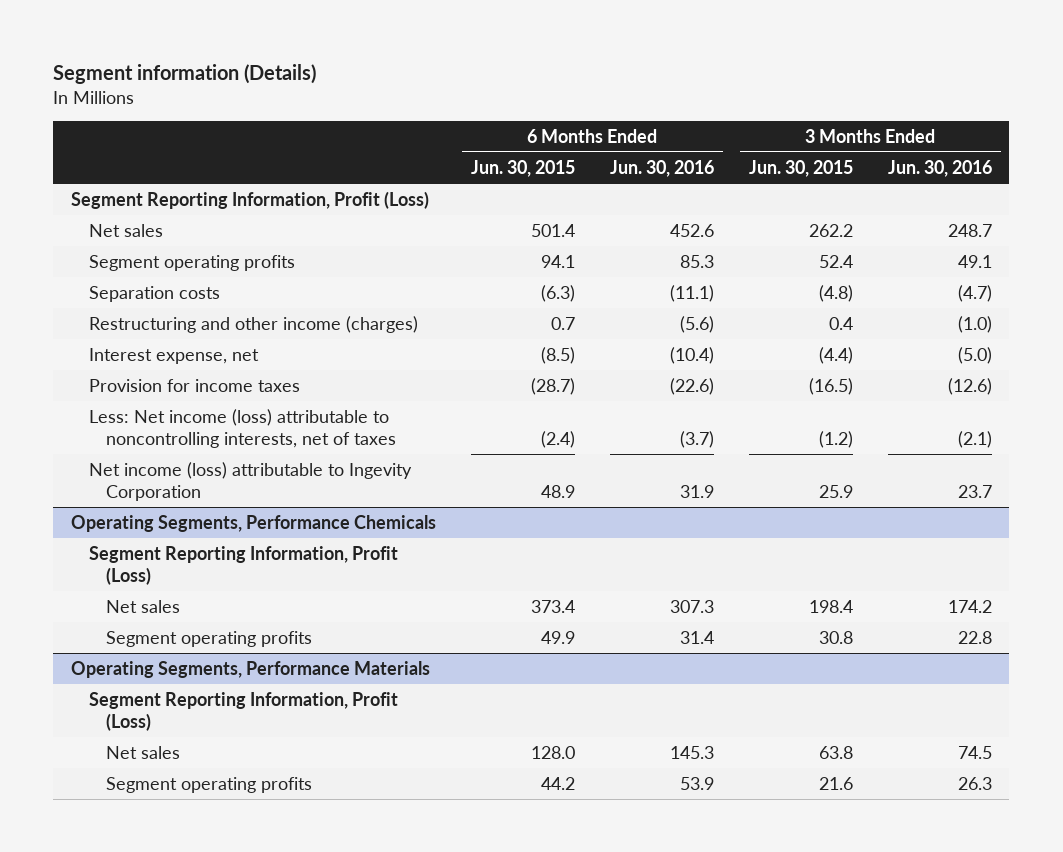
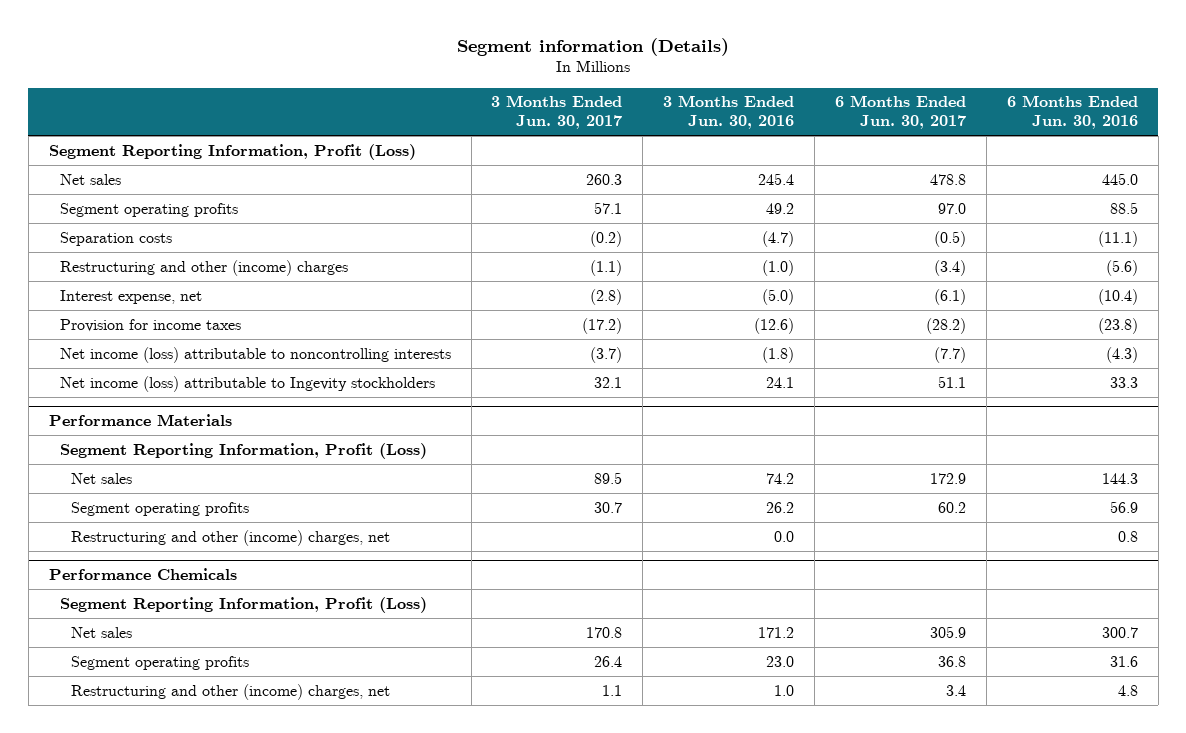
[470,159,575,177] Jun. 30, 2015 -> none
[748,159,853,177] Jun. 30, 2015 -> none
none -> [491,95,623,129] 3 Months Ended Jun. 30, 2017
none -> [834,95,966,129] 6 Months Ended Jun. 30, 2017
[669,223,714,237] 452.6 -> [1101,172,1138,185] 445.0
[947,223,992,237] 248.7 -> [758,172,795,185] 245.4
[679,254,714,268] 85.3 -> [1109,201,1138,214] 88.5
[957,254,992,268] 49.1 -> [766,202,795,214] 49.2
[88,315,418,333] Restructuring and other income (charges) -> [59,259,348,276] Restructuring and other (income) charges
[70,514,436,532] Operating Segments, Performance Chemicals -> none
[669,377,714,395] (22.6) -> [1097,317,1138,334] (23.8)
[88,408,397,448] Less: Net income (loss) attributable to noncontrolling interests, net of taxes -> [59,346,451,363] Net income (loss) attributable to noncontrolling interests
[679,430,714,448] (3.7) -> [1105,346,1138,363] (4.3)
[957,430,992,448] (2.1) -> [762,346,795,363] (1.8)
[88,461,412,501] Net income (loss) attributable to Ingevity Corporation -> [59,375,435,392] Net income (loss) attributable to Ingevity stockholders
[679,484,714,498] 31.9 -> [1109,376,1138,388] 33.3
[957,484,992,498] 23.7 -> [766,376,795,388] 24.1
none -> [48,413,232,426] Performance Materials
[70,660,430,678] Operating Segments, Performance Materials -> none
[669,599,714,613] 307.3 -> [1101,472,1138,484] 144.3
[947,599,992,613] 174.2 -> [766,472,795,484] 74.2
[679,630,714,644] 31.4 -> [1109,500,1138,513] 56.9
[957,630,992,644] 22.8 -> [766,501,795,513] 26.2
none -> [71,529,391,546] Restructuring and other (income) charges, net
none -> [48,567,237,580] Performance Chemicals
[669,745,714,759] 145.3 -> [1101,626,1138,638] 300.7
[957,745,992,759] 74.5 -> [758,626,795,638] 171.2
[679,776,714,790] 53.9 -> [1109,655,1138,667] 31.6
[957,776,992,790] 26.3 -> [766,655,795,667] 23.0
none -> [71,683,391,700] Restructuring and other (income) charges, net

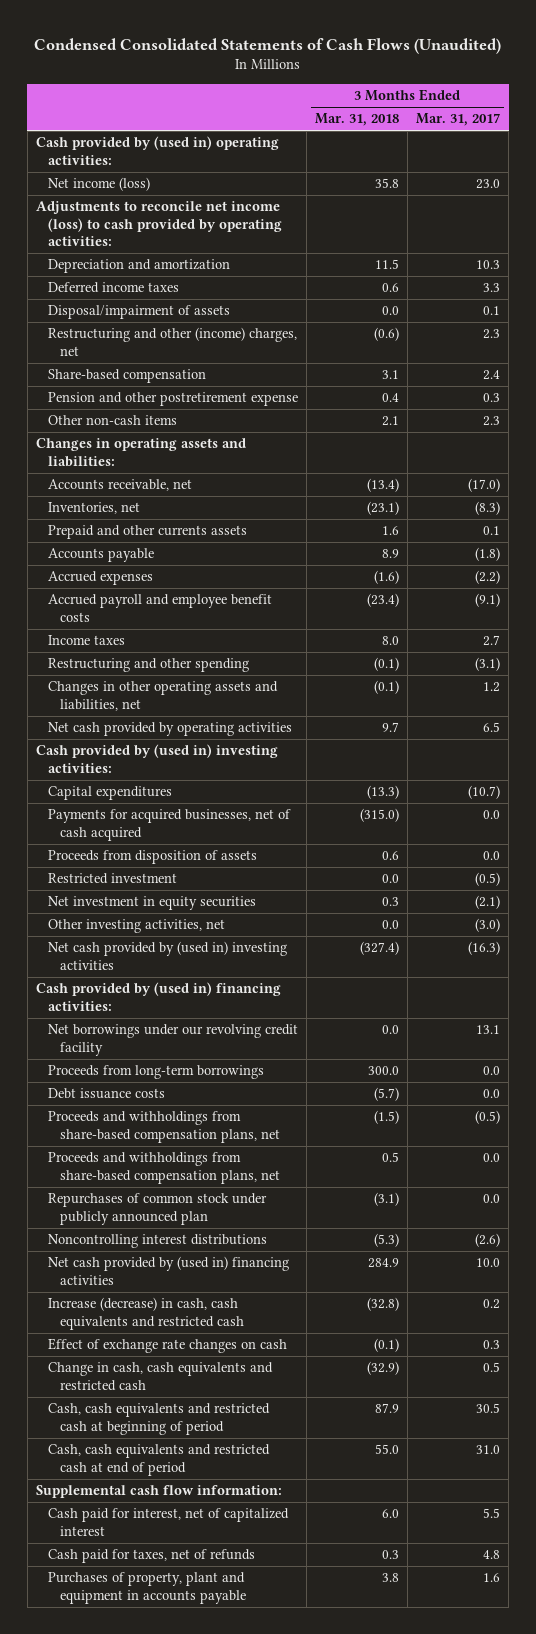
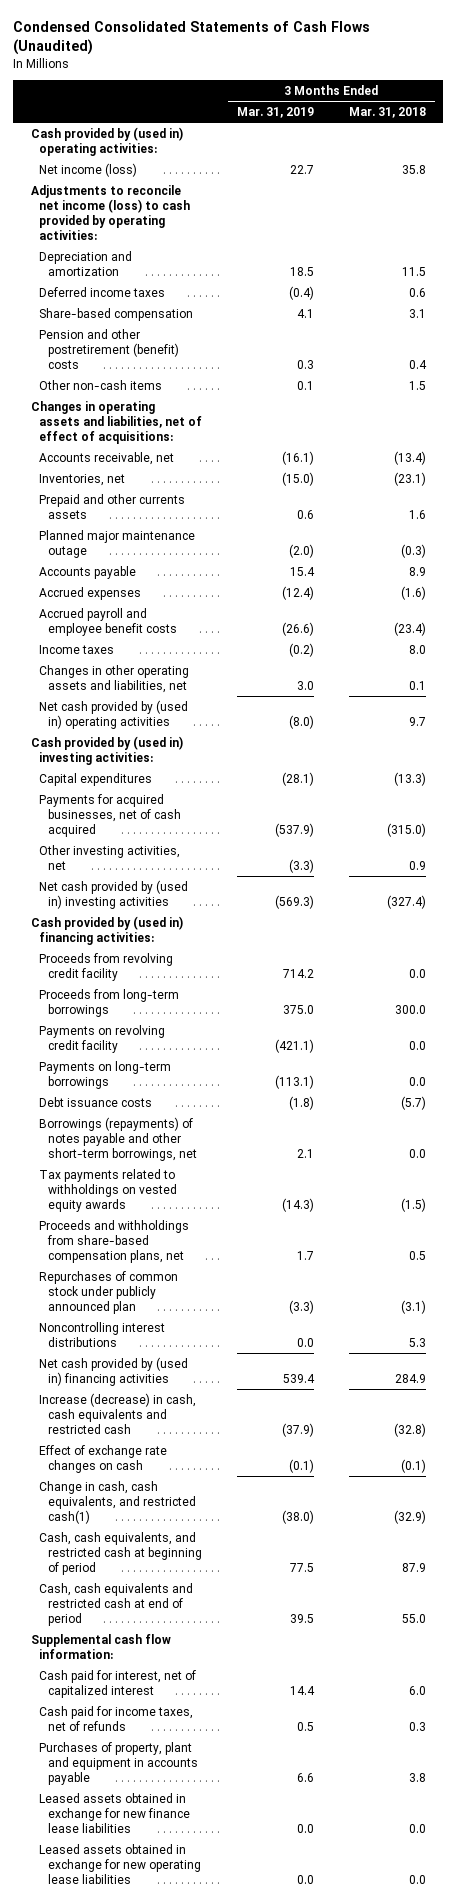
[416,113,501,127] Mar. 31, 2017 -> none
none -> [237,107,315,119] Mar. 31, 2019
[47,305,230,320] Disposal/impairment of assets -> none
[47,327,297,356] Restructuring and other (income) charges, net -> none
[47,392,298,407] Pension and other postretirement expense -> [39,328,179,369] Pension and other postretirement (benefit) costs
[381,416,399,427] 2.1 -> [408,380,426,390] 1.5
[35,438,246,467] Changes in operating assets and liabilities: -> [30,400,203,444] Changes in operating assets and liabilities, net of effect of acquisitions:
none -> [39,529,196,558] Planned major maintenance outage
[47,658,249,673] Restructuring and other spending -> none
[373,680,399,695] (0.1) -> [408,680,426,690] 0.1
[47,722,292,737] Net cash provided by operating activities -> [39,699,189,729] Net cash provided by (used in) operating activities
[47,850,257,865] Proceeds from disposition of assets -> none
[47,873,177,885] Restricted investment -> none
[47,896,256,911] Net investment in equity securities -> none
[381,920,399,930] 0.0 -> [408,860,426,870] 0.9
[47,1024,298,1056] Net borrowings under our revolving credit facility -> none
none -> [39,952,174,981] Proceeds from revolving credit facility
none -> [39,1024,166,1053] Payments on revolving credit facility
none -> [39,1060,172,1089] Payments on long-term borrowings
none -> [39,1116,197,1161] Borrowings (repayments) of notes payable and other short-term borrowings, net
[47,1111,280,1143] Proceeds and withholdings from share-based compensation plans, net -> [39,1168,177,1212] Tax payments related to withholdings on vested equity awards
[373,1233,399,1248] (5.3) -> [408,1337,426,1347] 5.3
[47,1362,273,1391] Change in cash, cash equivalents and restricted cash -> [39,1480,196,1524] Change in cash, cash equivalents, and restricted cash(1)
[47,1403,270,1435] Cash, cash equivalents and restricted cash at beginning of period -> [39,1531,202,1575] Cash, cash equivalents, and restricted cash at beginning of period
[47,1549,255,1564] Cash paid for taxes, net of refunds -> [39,1705,194,1731] Cash paid for income taxes, net of refunds
none -> [39,1792,190,1833] Leased assets obtained in exchange for new finance lease liabilities
none -> [39,1843,201,1884] Leased assets obtained in exchange for new operating lease liabilities

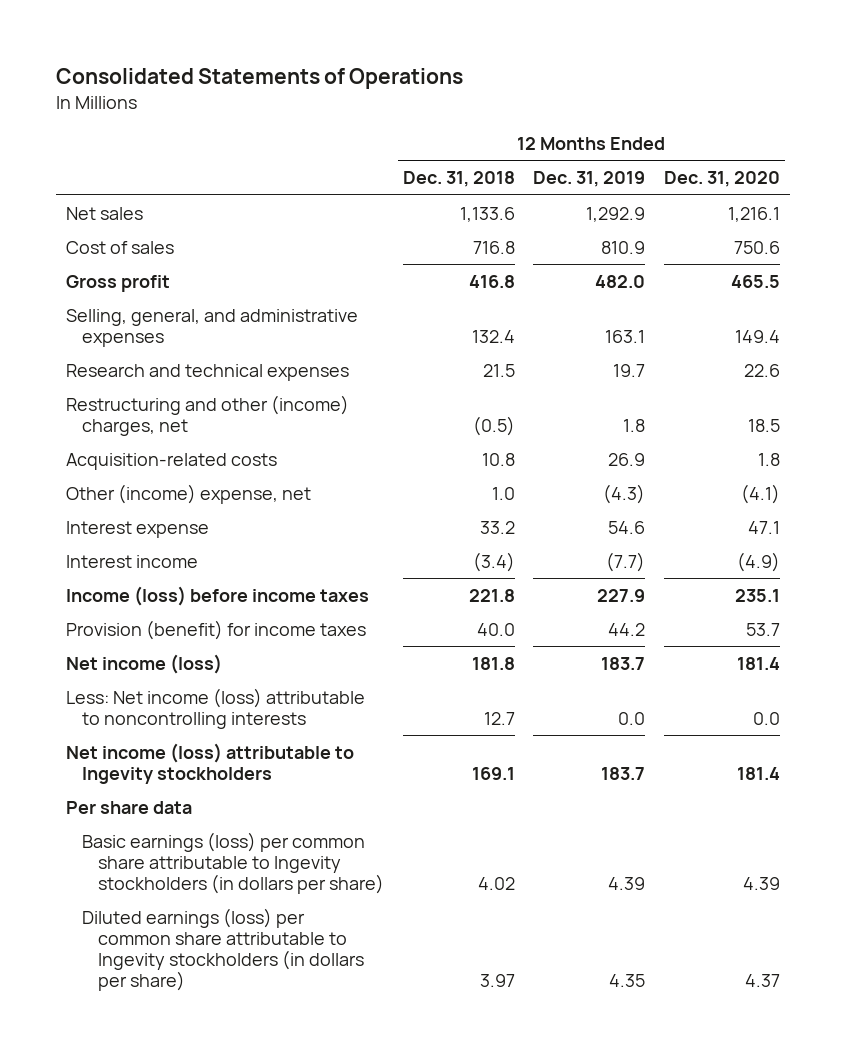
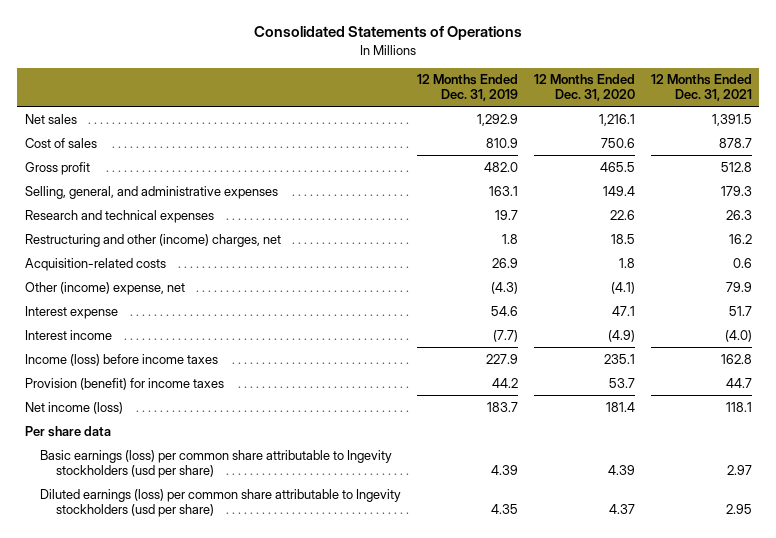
[402,171,515,188] Dec. 31, 2018 -> none
none -> [650,74,752,102] 12 Months Ended Dec. 31, 2021
[65,687,365,729] Less: Net income (loss) attributable to noncontrolling interests -> none
[65,742,354,784] Net income (loss) attributable to Ingevity stockholders -> none
[81,831,384,894] Basic earnings (loss) per common share attributable to Ingevity stockholders (in dollars per share) -> [40,449,393,478] Basic earnings (loss) per common share attributable to Ingevity stockholders (usd per share)
[81,907,364,991] Diluted earnings (loss) per common share attributable to Ingevity stockholders (in dollars per share) -> [40,488,402,517] Diluted earnings (loss) per common share attributable to Ingevity stockholders (usd per share)

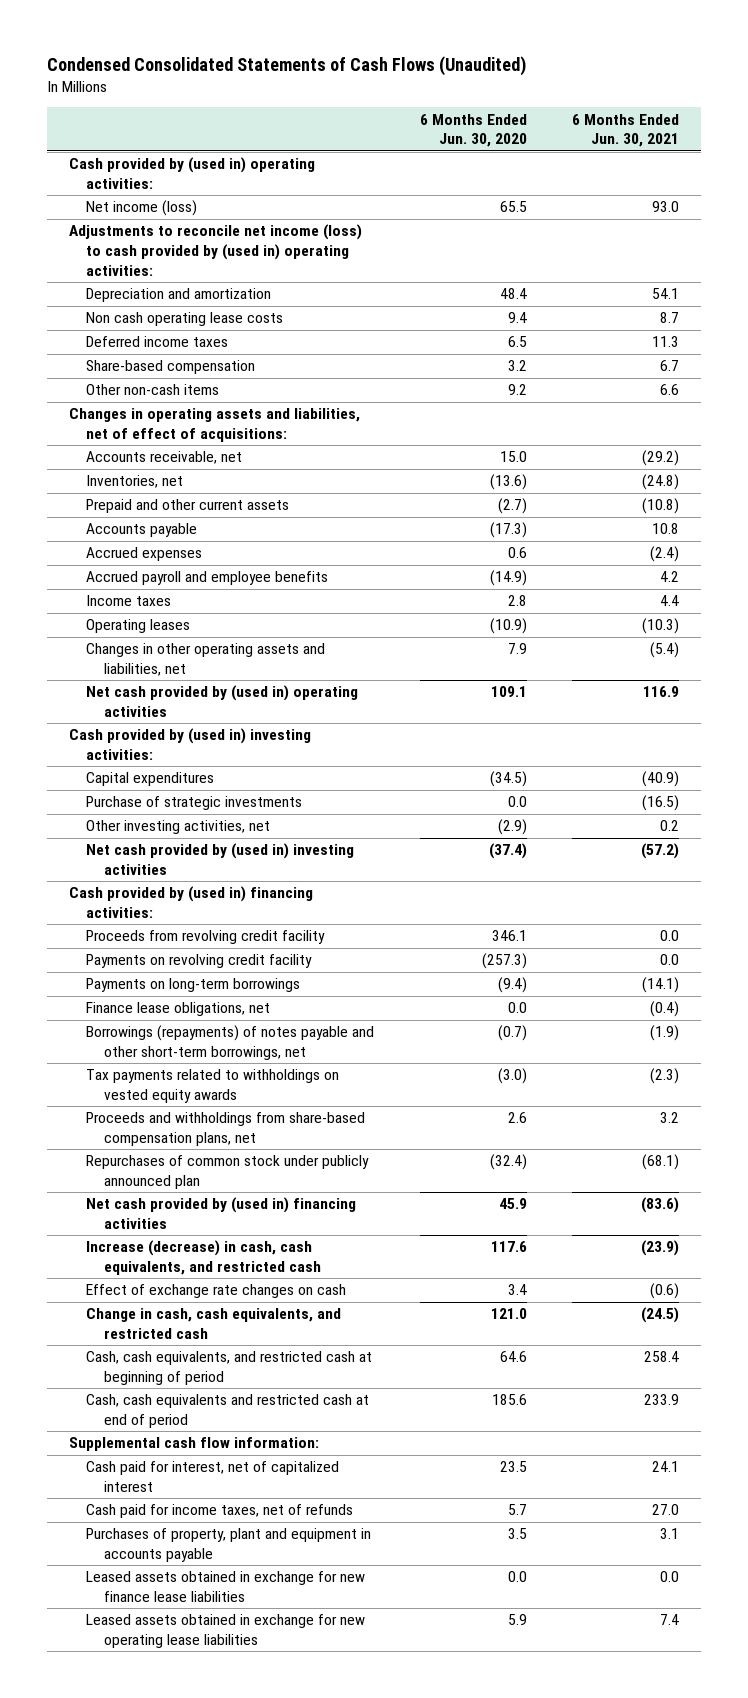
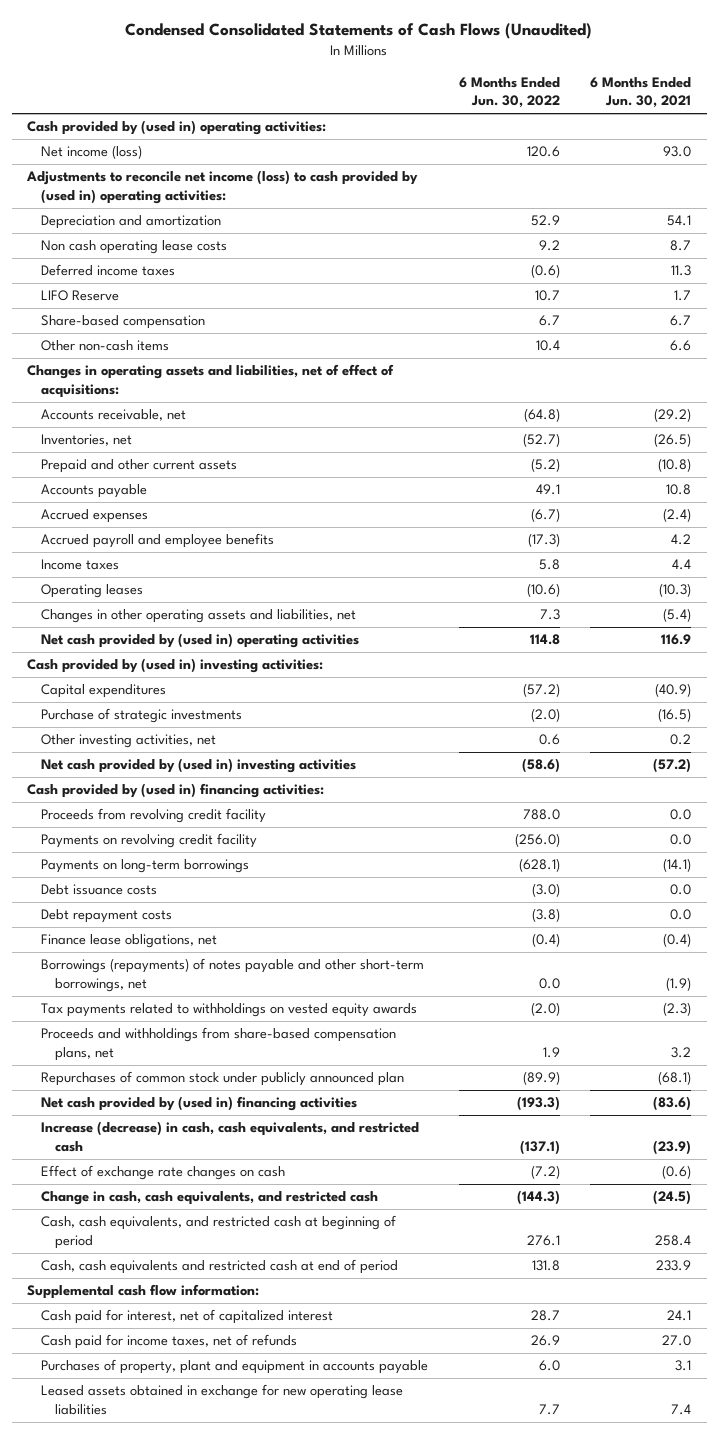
[419,113,527,148] 6 Months Ended Jun. 30, 2020 -> none
none -> [458,76,560,109] 6 Months Ended Jun. 30, 2022
none -> [41,290,120,302] LIFO Reserve
[641,474,679,491] (24.8) -> [654,433,692,448] (26.5)
none -> [41,884,158,896] Debt issuance costs
none -> [41,909,173,924] Debt repayment costs
[86,1571,366,1603] Leased assets obtained in exchange for new finance lease liabilities -> none

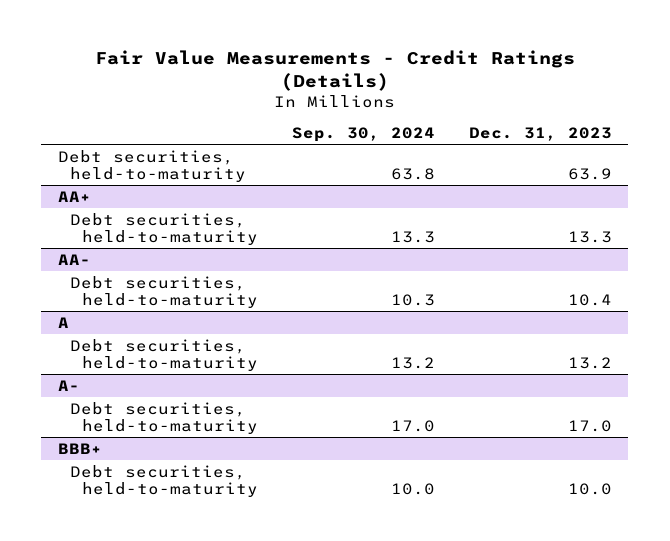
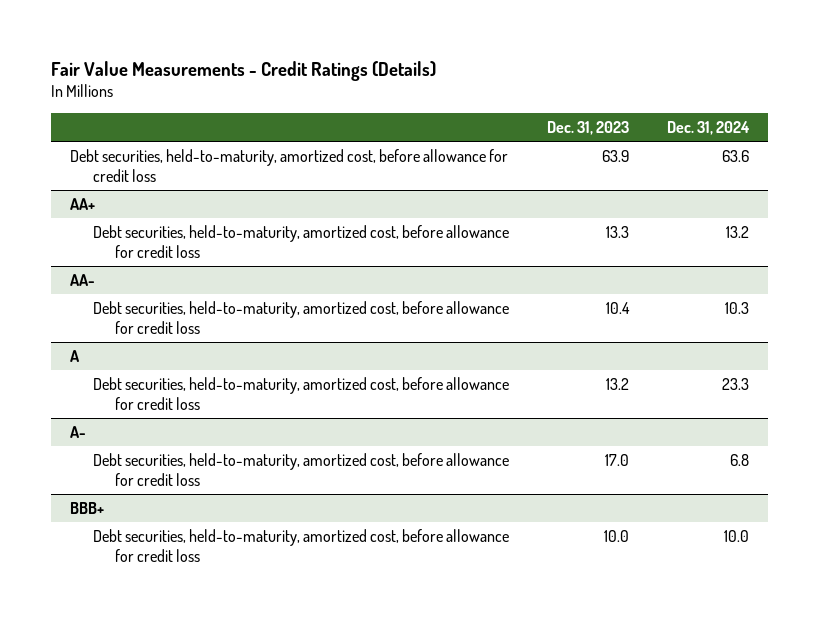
[292,127,436,143] Sep. 30, 2024 -> none
none -> [667,121,751,136] Dec. 31, 2024
[57,149,247,182] Debt securities, held-to-maturity -> [69,148,508,182] Debt securities, held-to-maturity, amortized cost, before allowance for credit loss
[70,212,259,245] Debt securities, held-to-maturity -> [92,224,509,258] Debt securities, held-to-maturity, amortized cost, before allowance for credit loss
[70,275,259,308] Debt securities, held-to-maturity -> [92,300,509,334] Debt securities, held-to-maturity, amortized cost, before allowance for credit loss
[70,338,259,371] Debt securities, held-to-maturity -> [92,376,509,410] Debt securities, held-to-maturity, amortized cost, before allowance for credit loss
[70,401,259,434] Debt securities, held-to-maturity -> [92,452,509,486] Debt securities, held-to-maturity, amortized cost, before allowance for credit loss
[70,464,259,497] Debt securities, held-to-maturity -> [92,528,509,562] Debt securities, held-to-maturity, amortized cost, before allowance for credit loss

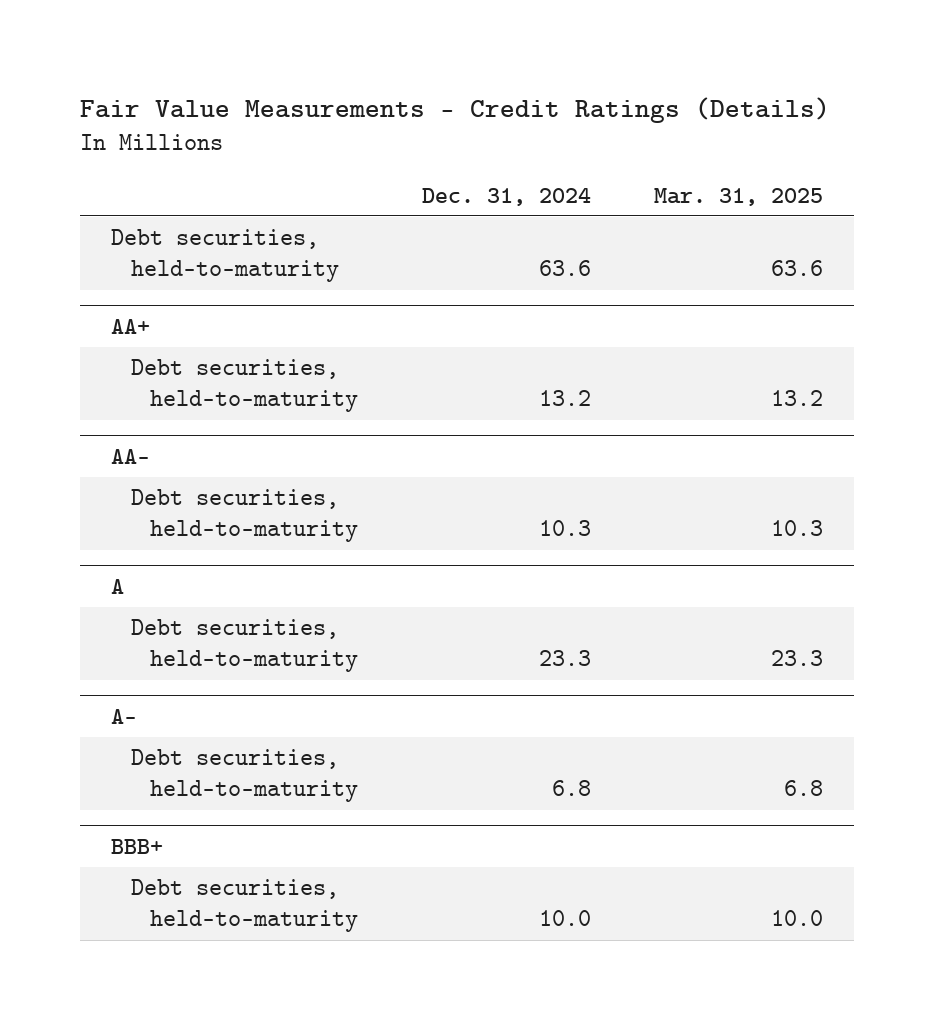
[546,121,629,136] Dec. 31, 2023 -> none
none -> [653,187,823,206] Mar. 31, 2025
[69,148,508,182] Debt securities, held-to-maturity, amortized cost, before allowance for credit loss -> [111,229,339,283] Debt securities, held-to-maturity
[92,224,509,258] Debt securities, held-to-maturity, amortized cost, before allowance for credit loss -> [130,359,359,413] Debt securities, held-to-maturity
[92,300,509,334] Debt securities, held-to-maturity, amortized cost, before allowance for credit loss -> [130,489,359,543] Debt securities, held-to-maturity
[92,376,509,410] Debt securities, held-to-maturity, amortized cost, before allowance for credit loss -> [130,619,359,673] Debt securities, held-to-maturity
[92,452,509,486] Debt securities, held-to-maturity, amortized cost, before allowance for credit loss -> [130,749,359,803] Debt securities, held-to-maturity
[92,528,509,562] Debt securities, held-to-maturity, amortized cost, before allowance for credit loss -> [130,879,359,933] Debt securities, held-to-maturity

